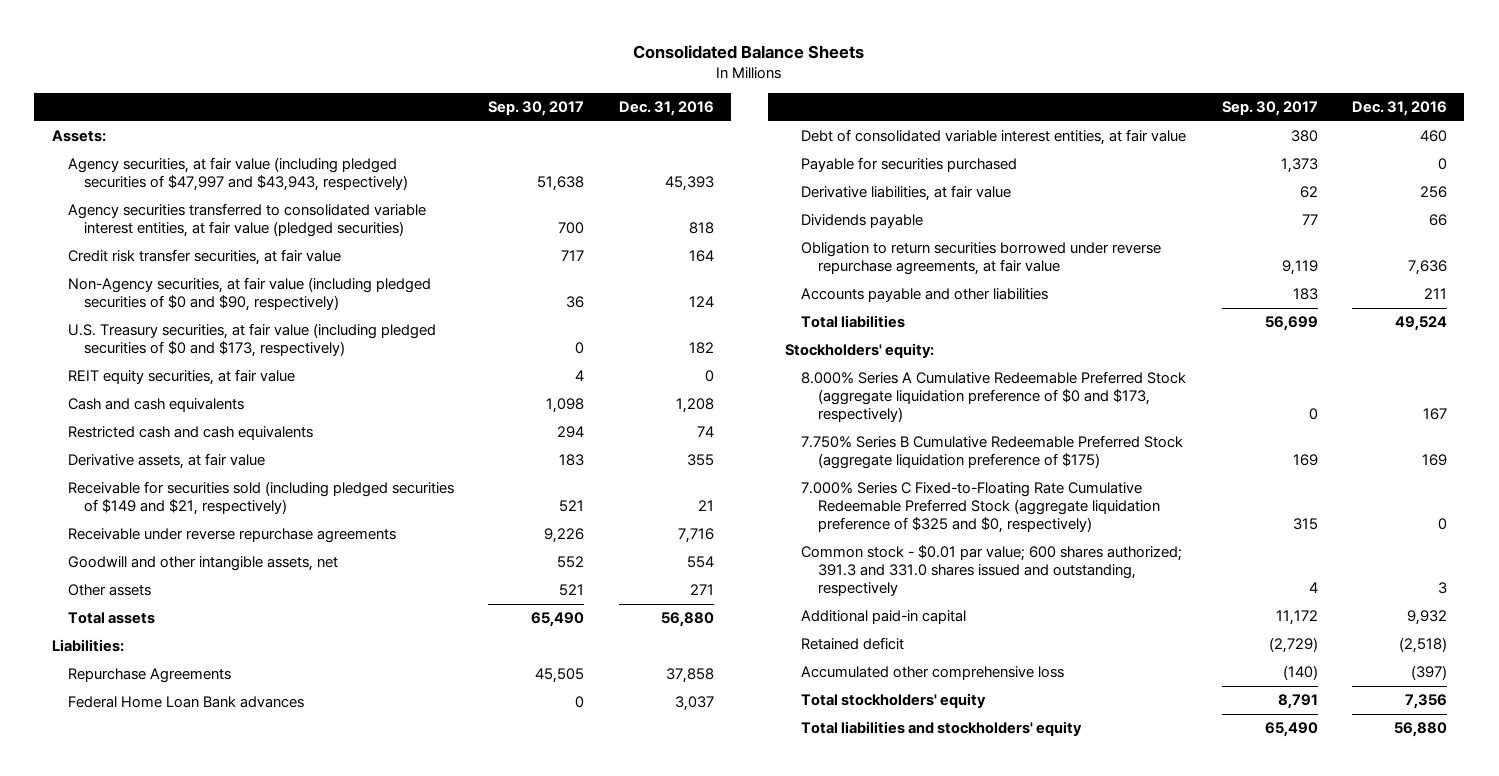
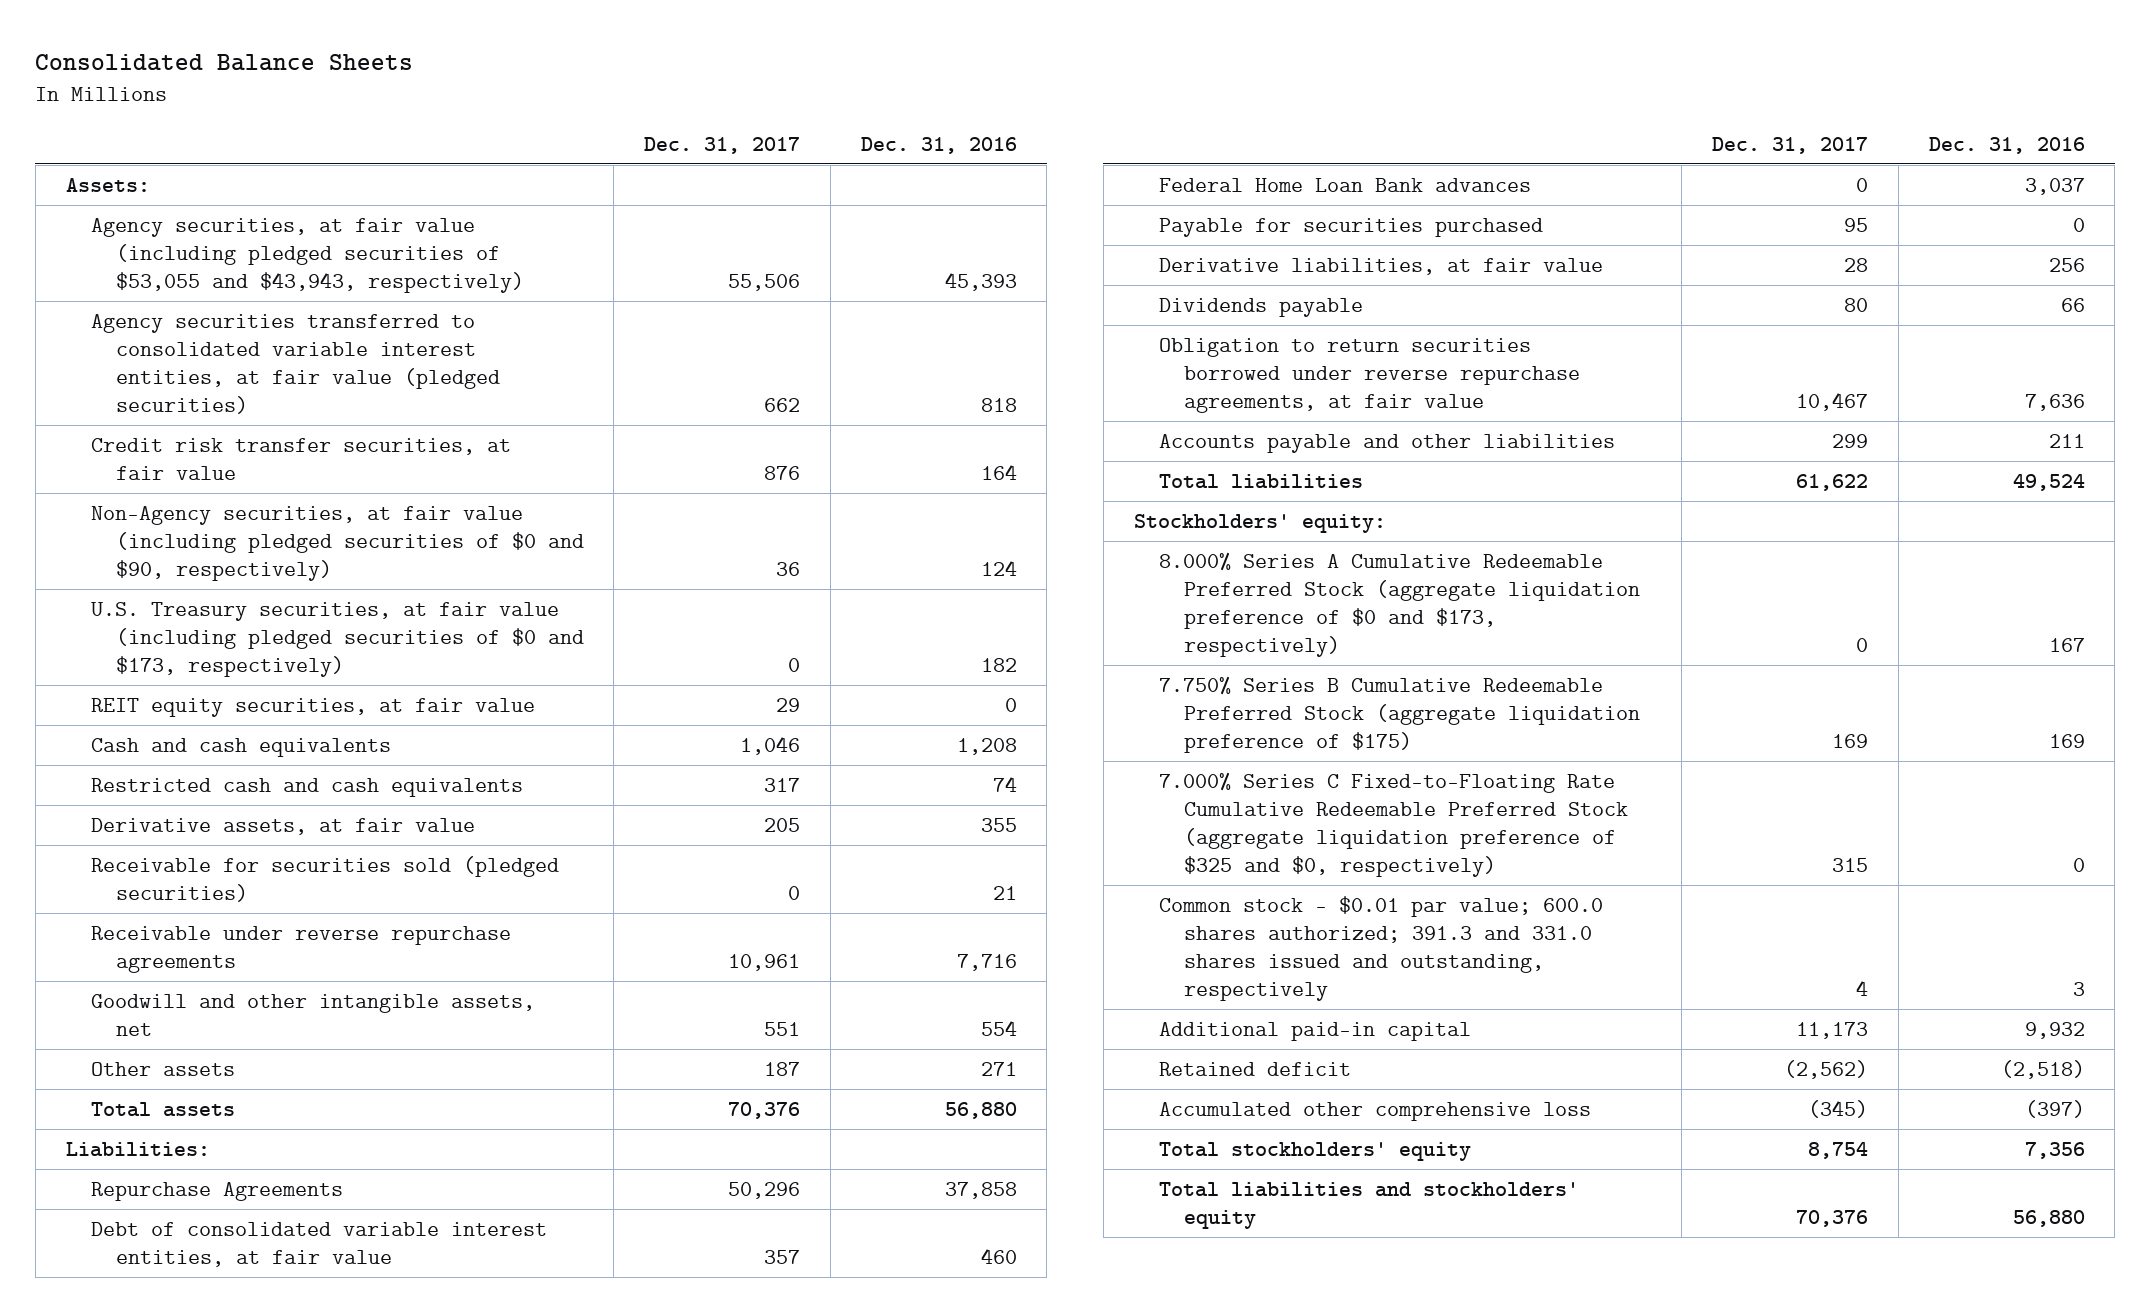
[488,101,585,117] Sep. 30, 2017 -> none
none -> [644,136,801,154] Dec. 31, 2017
[67,157,408,192] Agency securities, at fair value (including pledged securities of $47,997 and $43,943, respectively) -> [90,218,524,294] Agency securities, at fair value (including pledged securities of $53,055 and $43,943, respectively)
[67,481,454,516] Receivable for securities sold (including pledged securities of $149 and $21, respectively) -> [90,856,559,903] Receivable for securities sold (pledged securities)
[67,696,304,709] Federal Home Loan Bank advances -> [1158,178,1531,193] Federal Home Loan Bank advances
[801,545,1183,597] Common stock - $0.01 par value; 600 shares authorized; 391.3 and 331.0 shares issued and outstanding, respectively -> [1158,896,1603,1002] Common stock - $0.01 par value; 600.0 shares authorized; 391.3 and 331.0 shares issued and outstanding, respectively

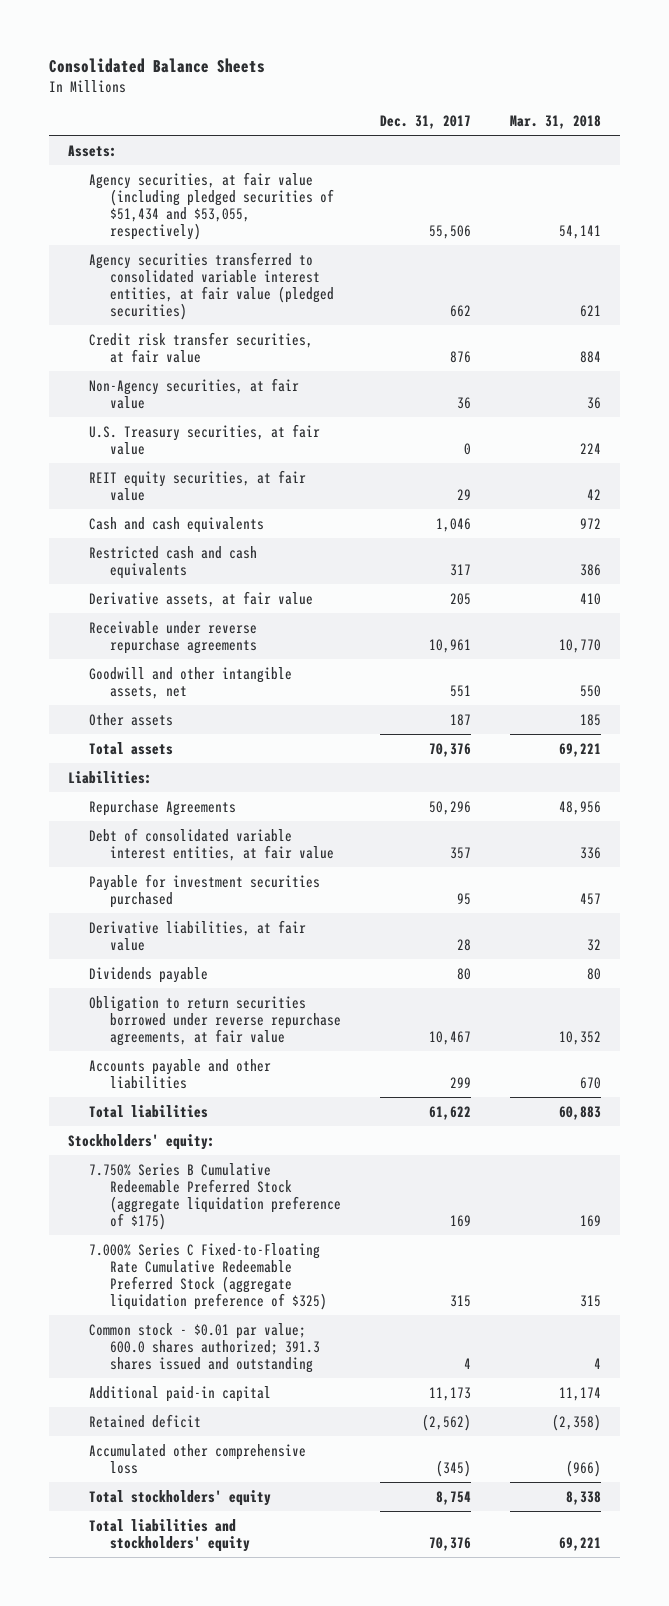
[860,136,1017,154] Dec. 31, 2016 -> none
none -> [509,114,601,129] Mar. 31, 2018
[90,218,524,294] Agency securities, at fair value (including pledged securities of $53,055 and $43,943, respectively) -> [89,171,334,241] Agency securities, at fair value (including pledged securities of $51,434 and $53,055, respectively)
[90,506,584,582] Non-Agency securities, at fair value (including pledged securities of $0 and $90, respectively) -> [89,377,300,409] Non-Agency securities, at fair value
[90,602,584,678] U.S. Treasury securities, at fair value (including pledged securities of $0 and $173, respectively) -> [89,423,321,455] U.S. Treasury securities, at fair value
[90,856,559,903] Receivable for securities sold (pledged securities) -> none
[1158,178,1531,193] Federal Home Loan Bank advances -> none
[1158,218,1543,238] Payable for securities purchased -> [89,873,321,908] Payable for investment securities purchased
[1158,552,1640,658] 8.000% Series A Cumulative Redeemable Preferred Stock (aggregate liquidation preference of $0 and $173, respectively) -> none
[1158,772,1628,878] 7.000% Series C Fixed-to-Floating Rate Cumulative Redeemable Preferred Stock (aggregate liquidation preference of $325 and $0, respectively) -> [89,1242,327,1311] 7.000% Series C Fixed-to-Floating Rate Cumulative Redeemable Preferred Stock (aggregate liquidation preference of $325)
[1158,896,1603,1002] Common stock - $0.01 par value; 600.0 shares authorized; 391.3 and 331.0 shares issued and outstanding, respectively -> [89,1322,320,1373] Common stock - $0.01 par value; 600.0 shares authorized; 391.3 shares issued and outstanding

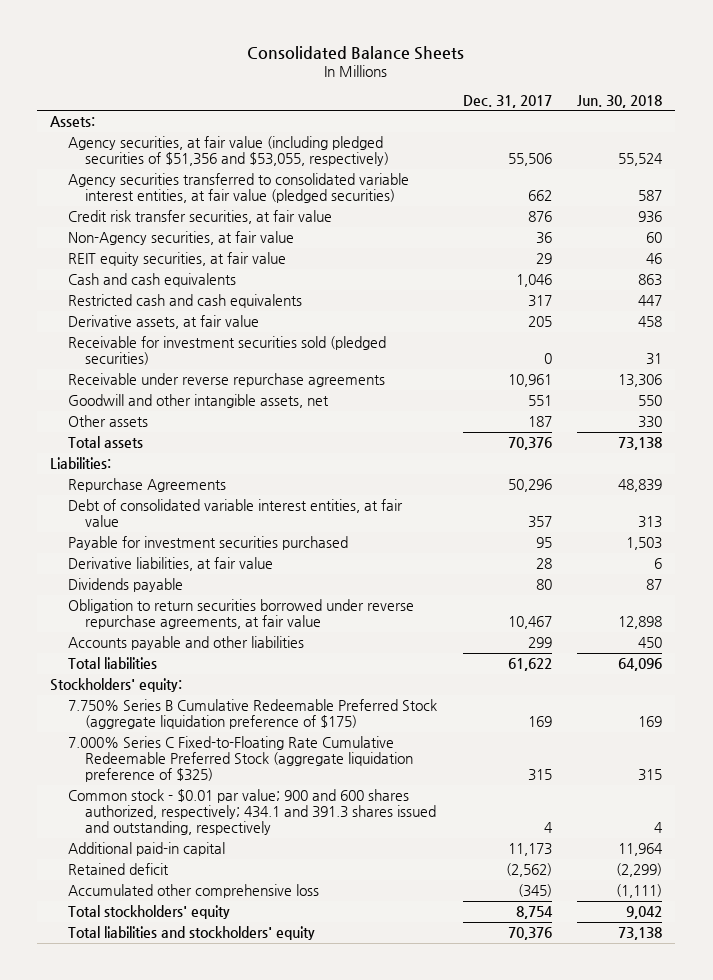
[509,114,601,129] Mar. 31, 2018 -> none
none -> [577,94,663,108] Jun. 30, 2018
[89,171,334,241] Agency securities, at fair value (including pledged securities of $51,434 and $53,055, respectively) -> [67,136,390,167] Agency securities, at fair value (including pledged securities of $51,356 and $53,055, respectively)
[89,423,321,455] U.S. Treasury securities, at fair value -> none
none -> [67,336,386,366] Receivable for investment securities sold (pledged securities)
[89,1322,320,1373] Common stock - $0.01 par value; 600.0 shares authorized; 391.3 shares issued and outstanding -> [67,789,437,836] Common stock - $0.01 par value; 900 and 600 shares authorized, respectively; 434.1 and 391.3 shares issued and outstanding, respectively

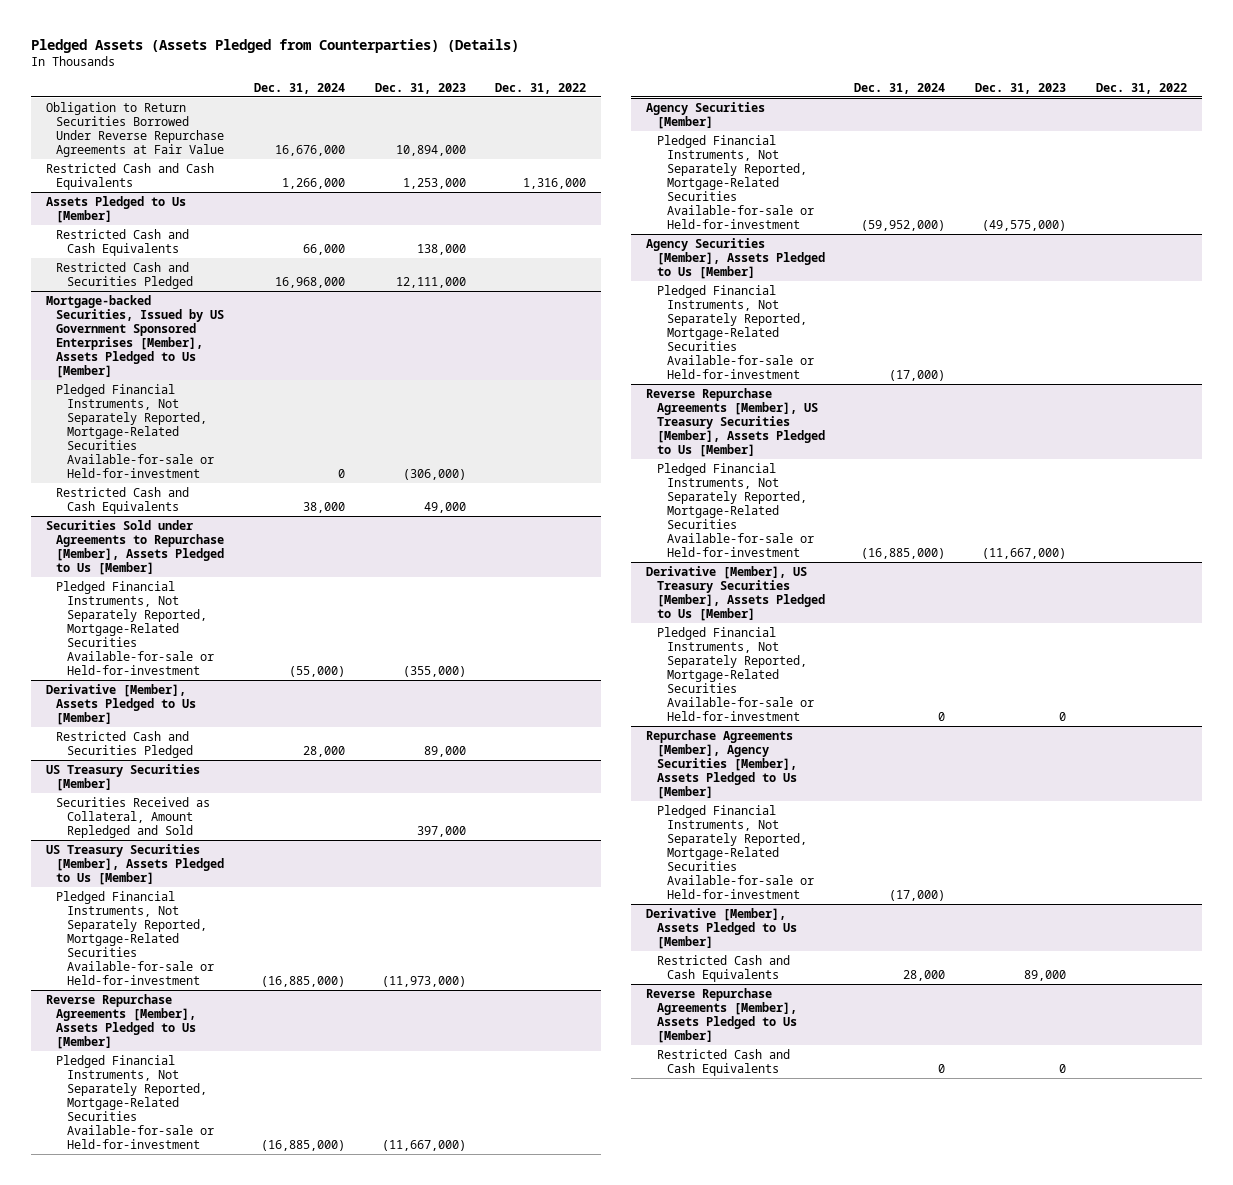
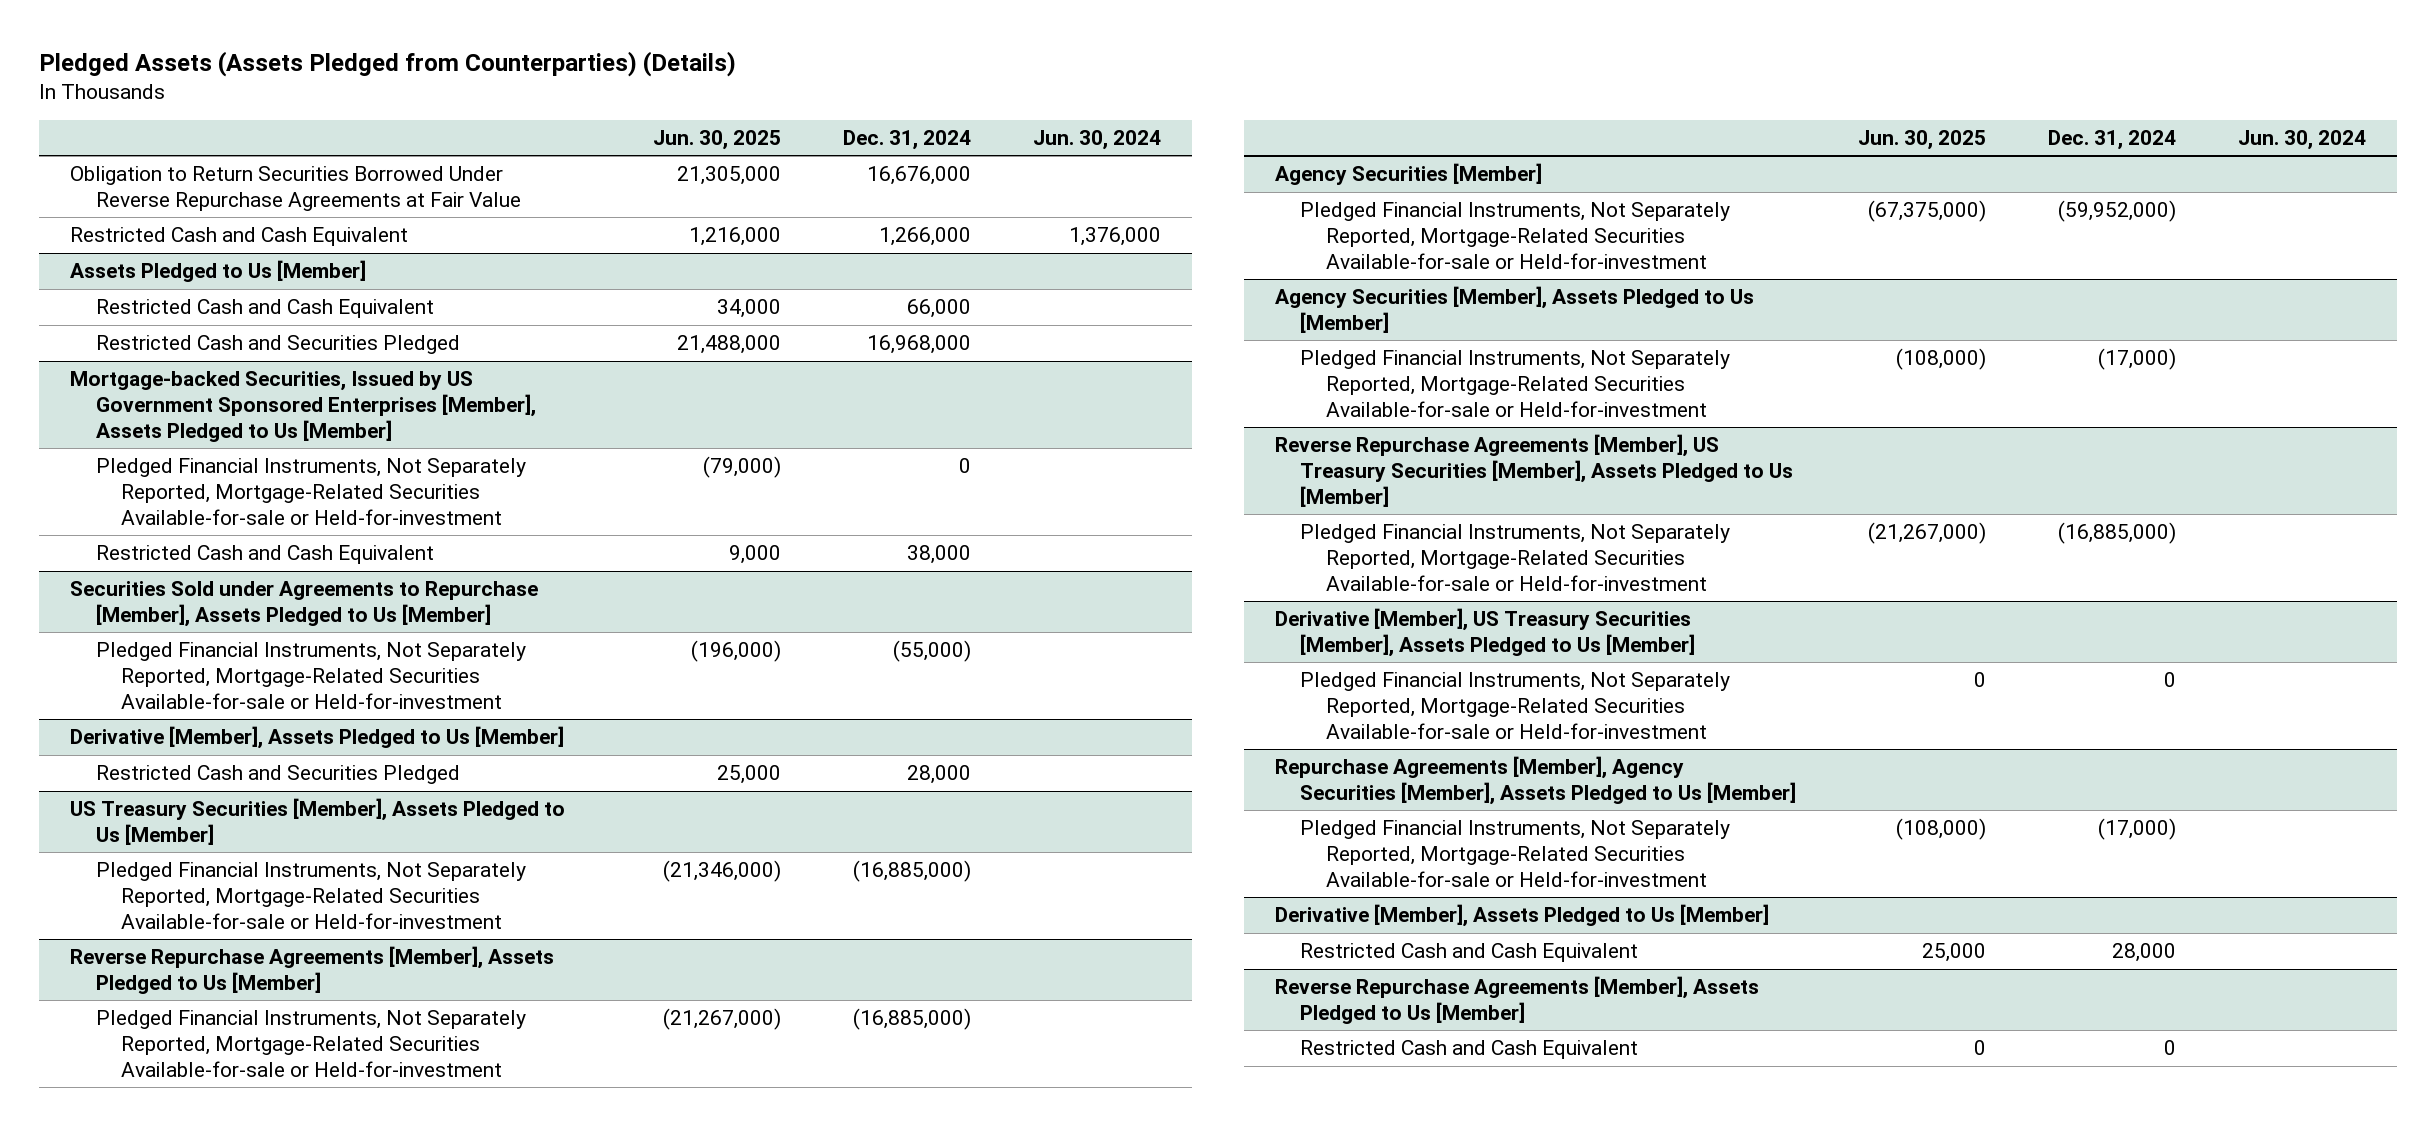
[374,82,466,94] Dec. 31, 2023 -> none
[495,82,587,94] Dec. 31, 2022 -> none
none -> [653,129,782,150] Jun. 30, 2025
none -> [1032,129,1161,150] Jun. 30, 2024
[45,162,214,190] Restricted Cash and Cash Equivalents -> [69,227,408,247] Restricted Cash and Cash Equivalent
[56,228,190,256] Restricted Cash and Cash Equivalents -> [95,299,434,319] Restricted Cash and Cash Equivalent
[56,486,190,514] Restricted Cash and Cash Equivalents -> [95,545,434,565] Restricted Cash and Cash Equivalent
[45,763,200,791] US Treasury Securities [Member] -> none
[56,796,211,838] Securities Received as Collateral, Amount Repledged and Sold -> none
[656,954,790,982] Restricted Cash and Cash Equivalents -> [1300,943,1639,963] Restricted Cash and Cash Equivalent
[656,1048,790,1076] Restricted Cash and Cash Equivalents -> [1300,1040,1639,1060] Restricted Cash and Cash Equivalent

